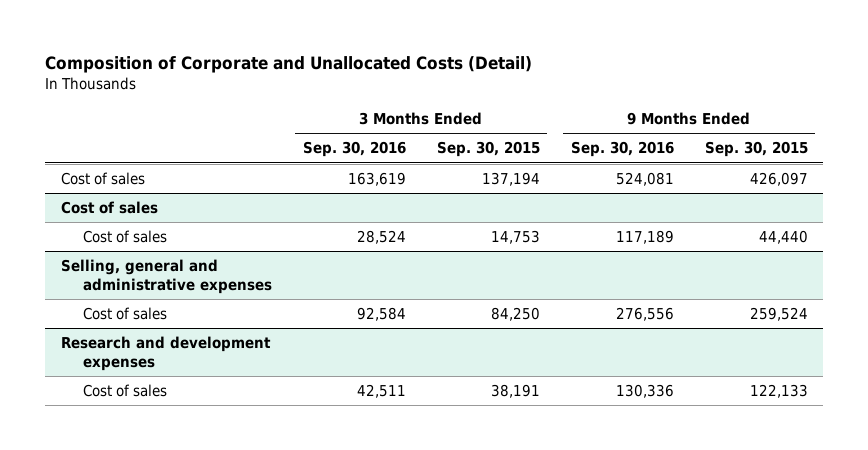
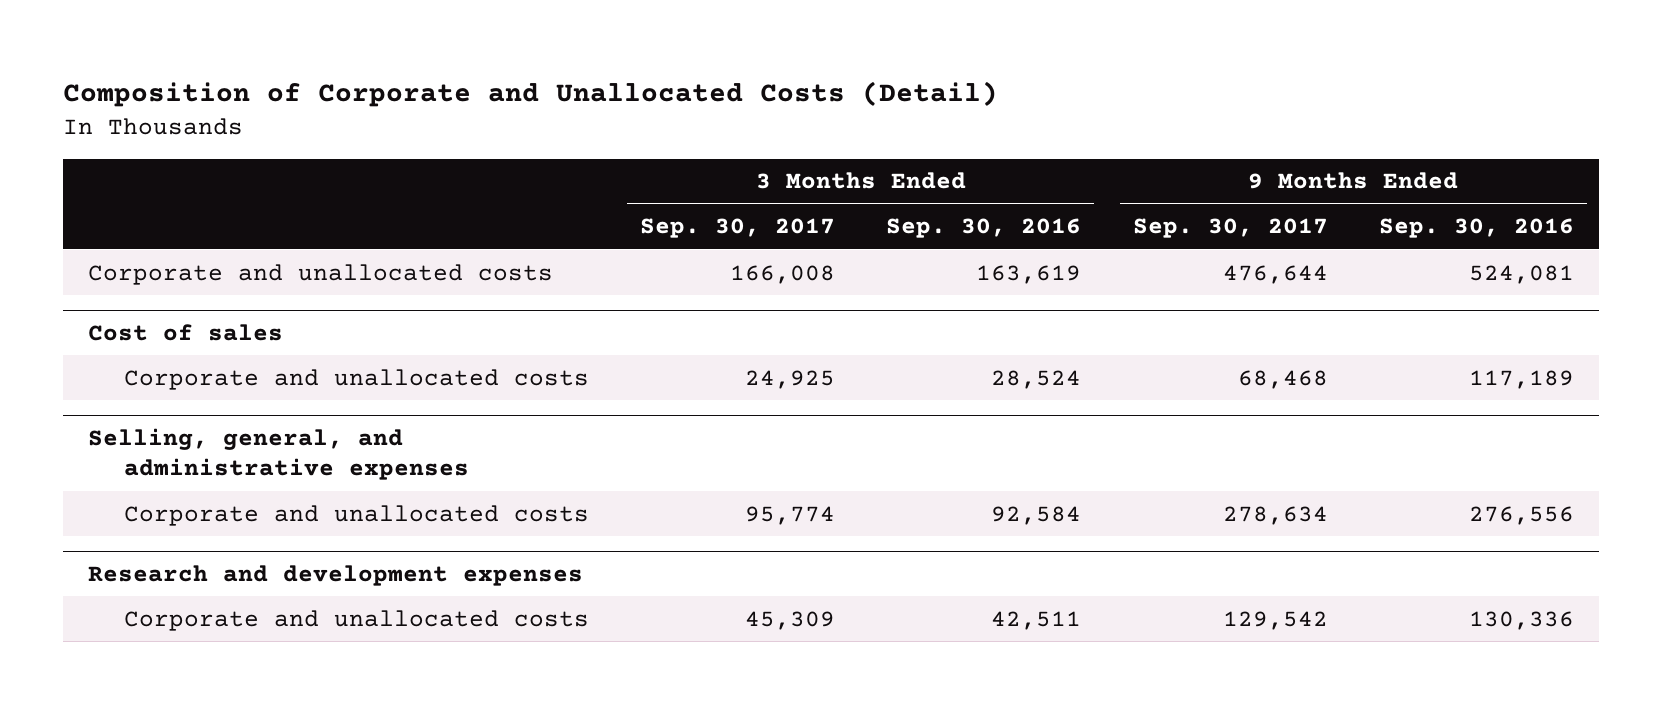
[436,141,540,158] Sep. 30, 2015 -> none
[704,141,808,158] Sep. 30, 2015 -> none
none -> [639,218,835,239] Sep. 30, 2017
none -> [1132,218,1328,239] Sep. 30, 2017
[60,172,145,186] Cost of sales -> [88,263,554,285] Corporate and unallocated costs
[82,230,167,244] Cost of sales -> [123,368,589,390] Corporate and unallocated costs
[60,259,272,295] Selling, general and administrative expenses -> [88,427,469,481] Selling, general, and administrative expenses
[82,307,167,321] Cost of sales -> [123,504,589,526] Corporate and unallocated costs
[82,384,167,398] Cost of sales -> [123,609,589,631] Corporate and unallocated costs

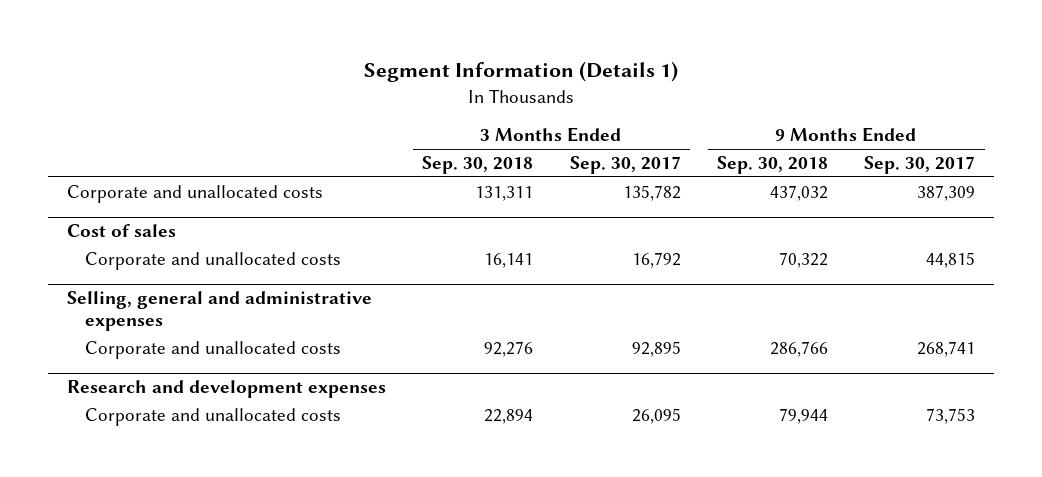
[62,80,998,107] Composition of Corporate and Unallocated Costs (Detail) -> [364,61,679,83] Segment Information (Details 1)
[886,218,1082,239] Sep. 30, 2016 -> none
[1378,218,1574,239] Sep. 30, 2016 -> none
none -> [422,155,534,174] Sep. 30, 2018
none -> [717,155,829,174] Sep. 30, 2018
[729,264,835,284] 166,008 -> [622,184,681,201] 135,782
[1222,264,1328,284] 476,644 -> [917,184,976,201] 387,309
[744,369,835,389] 24,925 -> [631,251,681,268] 16,792
[1237,369,1328,389] 68,468 -> [926,251,976,268] 44,815
[88,427,469,481] Selling, general, and administrative expenses -> [66,290,372,332] Selling, general and administrative expenses
[744,505,835,525] 95,774 -> [631,340,681,357] 92,895
[1222,505,1328,525] 278,634 -> [917,340,976,357] 268,741
[744,610,835,630] 45,309 -> [631,407,681,424] 26,095
[1222,610,1328,630] 129,542 -> [926,407,976,424] 73,753

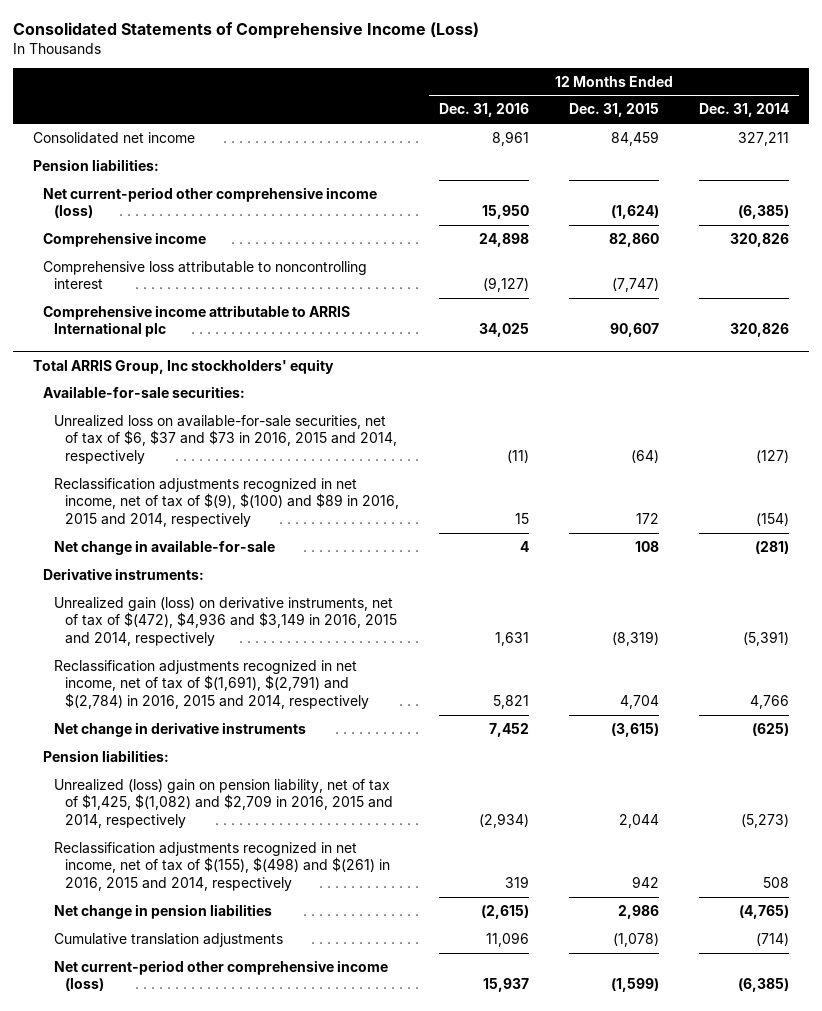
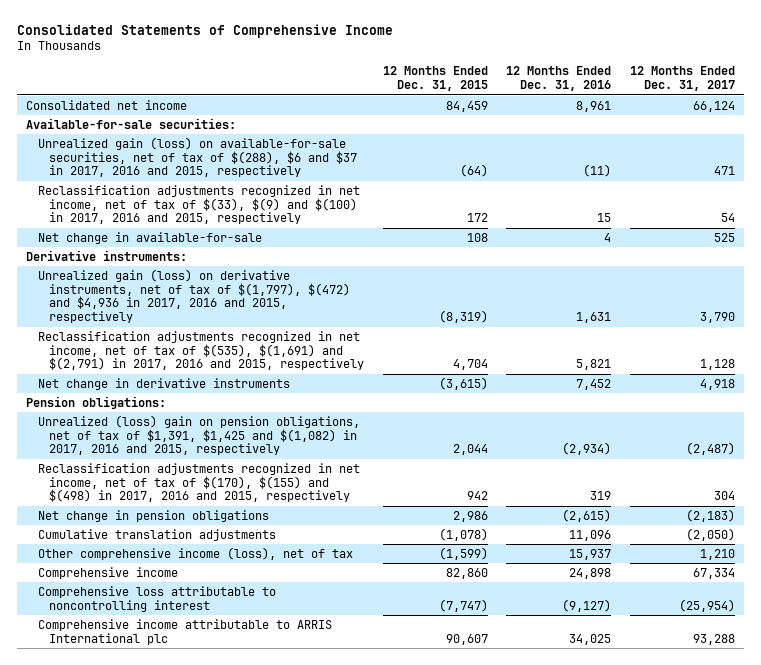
[12,21,479,39] Consolidated Statements of Comprehensive Income (Loss) -> [17,23,394,38] Consolidated Statements of Comprehensive Income
[698,103,789,118] Dec. 31, 2014 -> none
none -> [630,66,736,91] 12 Months Ended Dec. 31, 2017
[32,158,159,171] Pension liabilities: -> none
[43,186,378,219] Net current-period other comprehensive income (loss) -> none
[32,358,334,374] Total ARRIS Group, Inc stockholders' equity -> none
[54,414,397,464] Unrealized loss on available-for-sale securities, net of tax of $6, $37 and $73 in 2016, 2015 and 2014, respectively -> [37,136,358,178] Unrealized gain (loss) on available-for-sale securities, net of tax of $(288), $6 and $37 in 2017, 2016 and 2015, respectively
[54,477,399,527] Reclassification adjustments recognized in net income, net of tax of $(9), $(100) and $89 in 2016, 2015 and 2014, respectively -> [37,184,360,225] Reclassification adjustments recognized in net income, net of tax of $(33), $(9) and $(100) in 2017, 2016 and 2015, respectively
[54,596,397,646] Unrealized gain (loss) on derivative instruments, net of tax of $(472), $4,936 and $3,149 in 2016, 2015 and 2014, respectively -> [37,268,351,324] Unrealized gain (loss) on derivative instruments, net of tax of $(1,797), $(472) and $4,936 in 2017, 2016 and 2015, respectively
[54,659,369,709] Reclassification adjustments recognized in net income, net of tax of $(1,691), $(2,791) and $(2,784) in 2016, 2015 and 2014, respectively -> [37,330,365,371] Reclassification adjustments recognized in net income, net of tax of $(535), $(1,691) and $(2,791) in 2017, 2016 and 2015, respectively
[43,749,170,762] Pension liabilities: -> [26,395,167,409] Pension obligations:
[54,778,393,828] Unrealized (loss) gain on pension liability, net of tax of $1,425, $(1,082) and $2,709 in 2016, 2015 and 2014, respectively -> [37,414,360,456] Unrealized (loss) gain on pension obligations, net of tax of $1,391, $1,425 and $(1,082) in 2017, 2016 and 2015, respectively
[54,841,390,891] Reclassification adjustments recognized in net income, net of tax of $(155), $(498) and $(261) in 2016, 2015 and 2014, respectively -> [37,462,360,503] Reclassification adjustments recognized in net income, net of tax of $(170), $(155) and $(498) in 2017, 2016 and 2015, respectively
[54,903,273,919] Net change in pension liabilities -> [37,509,269,522] Net change in pension obligations
[54,959,389,992] Net current-period other comprehensive income (loss) -> [37,546,353,560] Other comprehensive income (loss), net of tax
[43,231,207,247] Comprehensive income -> [37,566,178,579] Comprehensive income
[43,260,368,290] Comprehensive loss attributable to noncontrolling interest -> [37,585,276,612] Comprehensive loss attributable to noncontrolling interest
[43,304,351,338] Comprehensive income attributable to ARRIS International plc -> [37,618,332,645] Comprehensive income attributable to ARRIS International plc

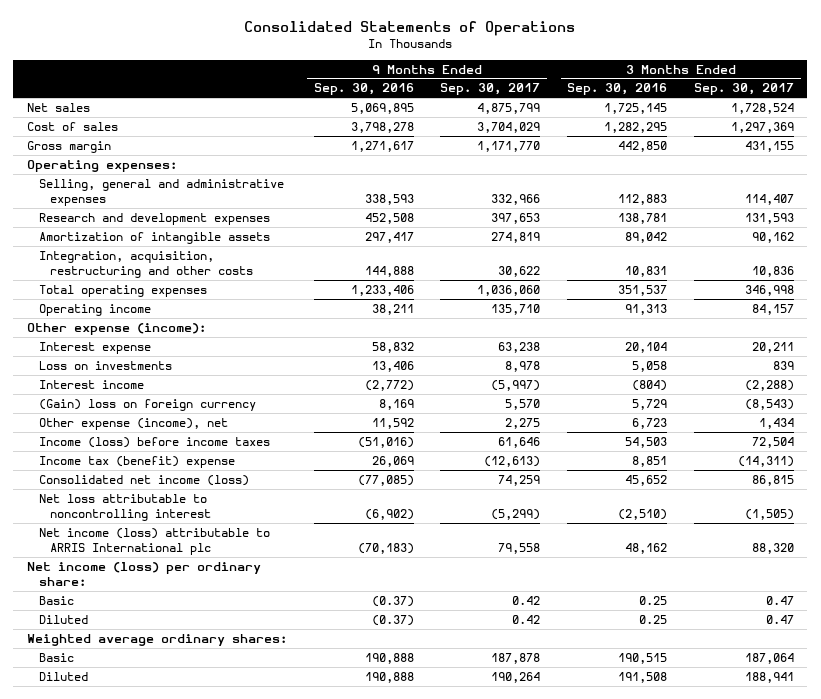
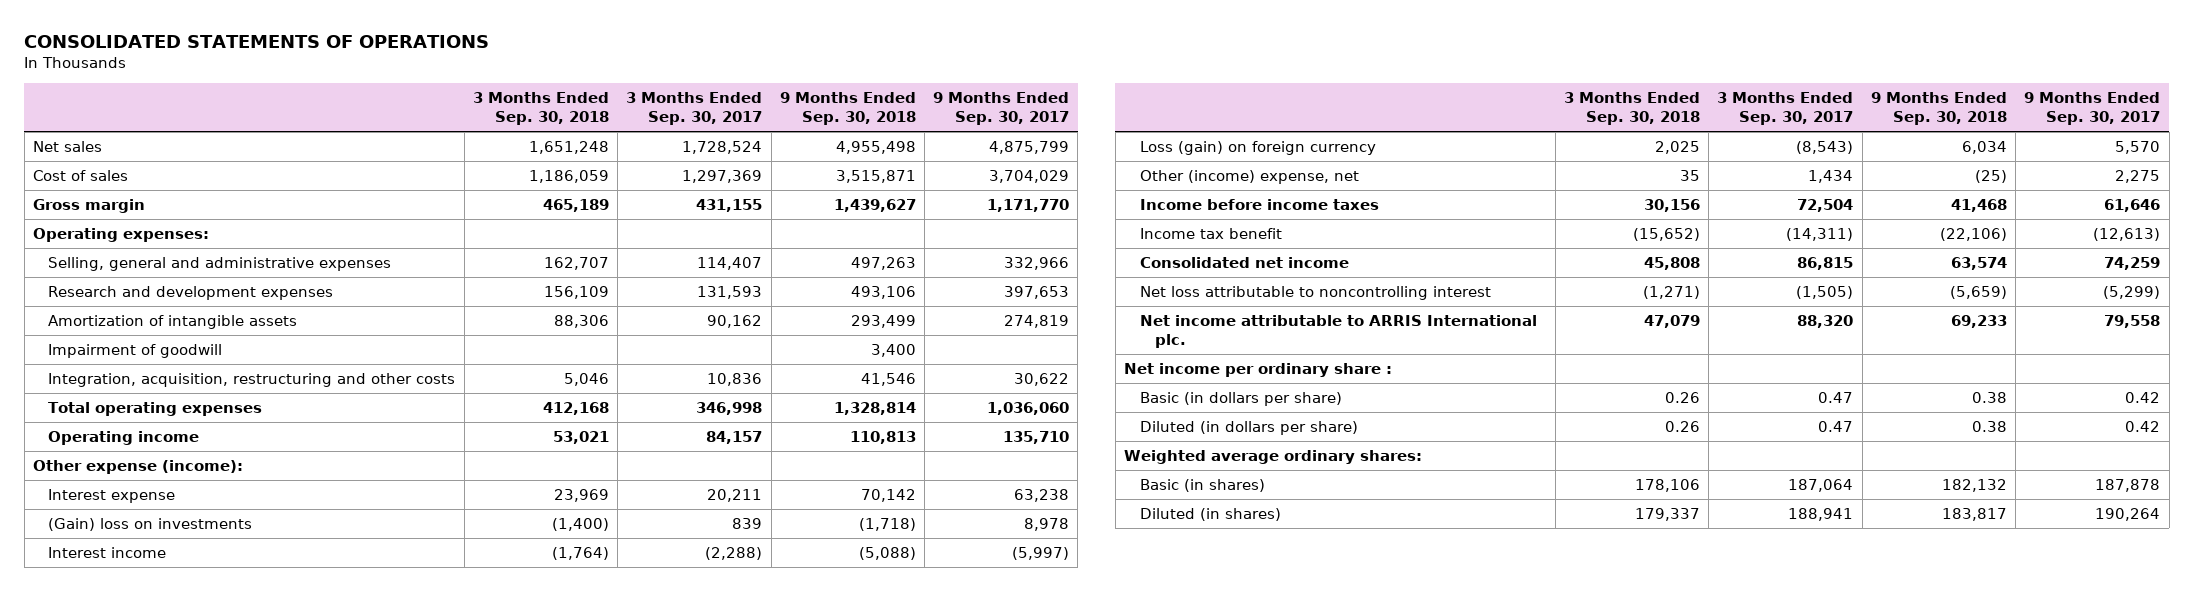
[244,20,576,36] Consolidated Statements of Operations -> [24,34,490,48] CONSOLIDATED STATEMENTS OF OPERATIONS
[313,83,414,96] Sep. 30, 2016 -> none
[567,83,668,96] Sep. 30, 2016 -> none
none -> [472,92,609,126] 3 Months Ended Sep. 30, 2018
none -> [779,92,916,126] 9 Months Ended Sep. 30, 2018
none -> [48,344,223,359] Impairment of goodwill
[38,360,172,370] Loss on investments -> [48,518,253,532] (Gain) loss on investments
[38,398,256,411] (Gain) loss on foreign currency -> [1139,141,1376,156] Loss (gain) on foreign currency
[38,417,228,430] Other expense (income), net -> [1139,170,1359,185] Other (income) expense, net
[38,436,270,448] Income (loss) before income taxes -> [1139,199,1379,211] Income before income taxes
[38,455,235,468] Income tax (benefit) expense -> [1139,228,1282,240] Income tax benefit
[38,474,249,486] Consolidated net income (loss) -> [1139,257,1349,269] Consolidated net income
[38,527,270,555] Net income (loss) attributable to ARRIS International plc -> [1139,315,1537,349] Net income attributable to ARRIS International plc.
[26,561,261,586] Net income (loss) per ordinary share: -> [1124,363,1393,378] Net income per ordinary share :
[38,595,74,605] Basic -> [1139,392,1342,407] Basic (in dollars per share)
[38,614,88,624] Diluted -> [1139,421,1358,436] Diluted (in dollars per share)
[38,652,74,662] Basic -> [1139,479,1265,493] Basic (in shares)
[38,671,88,681] Diluted -> [1139,508,1281,522] Diluted (in shares)

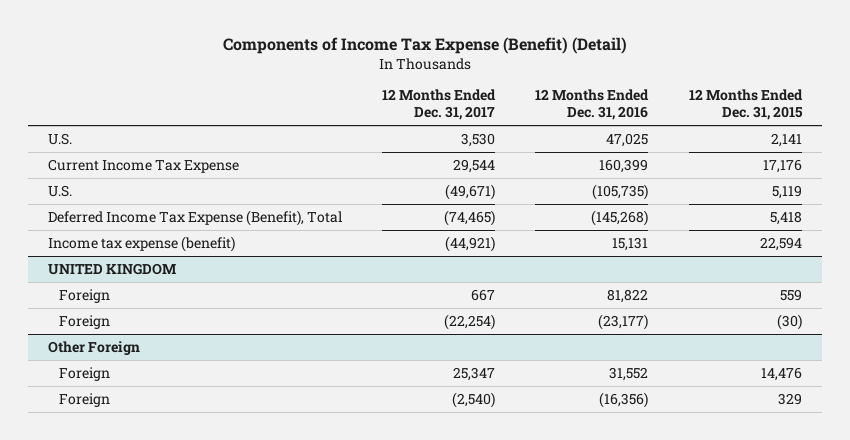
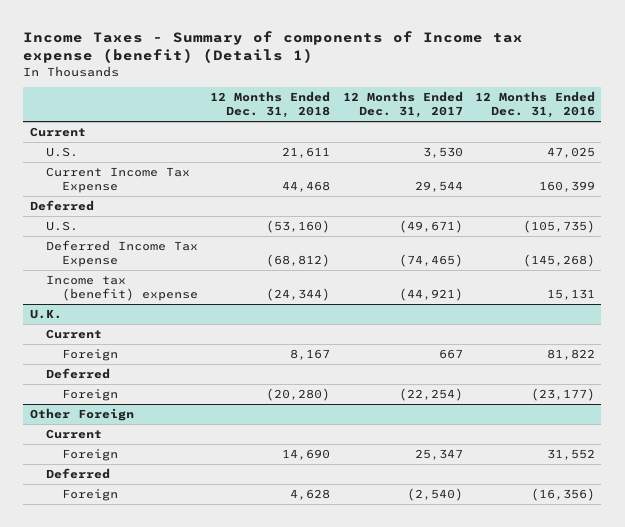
[222,36,627,54] Components of Income Tax Expense (Benefit) (Detail) -> [23,30,524,63] Income Taxes - Summary of components of Income tax expense (benefit) (Details 1)
[688,89,803,121] 12 Months Ended Dec. 31, 2015 -> none
none -> [210,91,331,119] 12 Months Ended Dec. 31, 2018
none -> [29,126,86,137] Current
none -> [29,199,94,211] Deferred
[48,262,177,275] UNITED KINGDOM -> none
[48,209,343,226] Deferred Income Tax Expense (Benefit), Total -> [45,239,198,268] Deferred Income Tax Expense
[48,235,236,252] Income tax expense (benefit) -> [45,274,198,302] Income tax (benefit) expense
none -> [29,308,62,319] U.K.
none -> [45,328,102,339] Current
none -> [45,367,110,379] Deferred
none -> [45,428,102,439] Current
none -> [45,467,110,479] Deferred

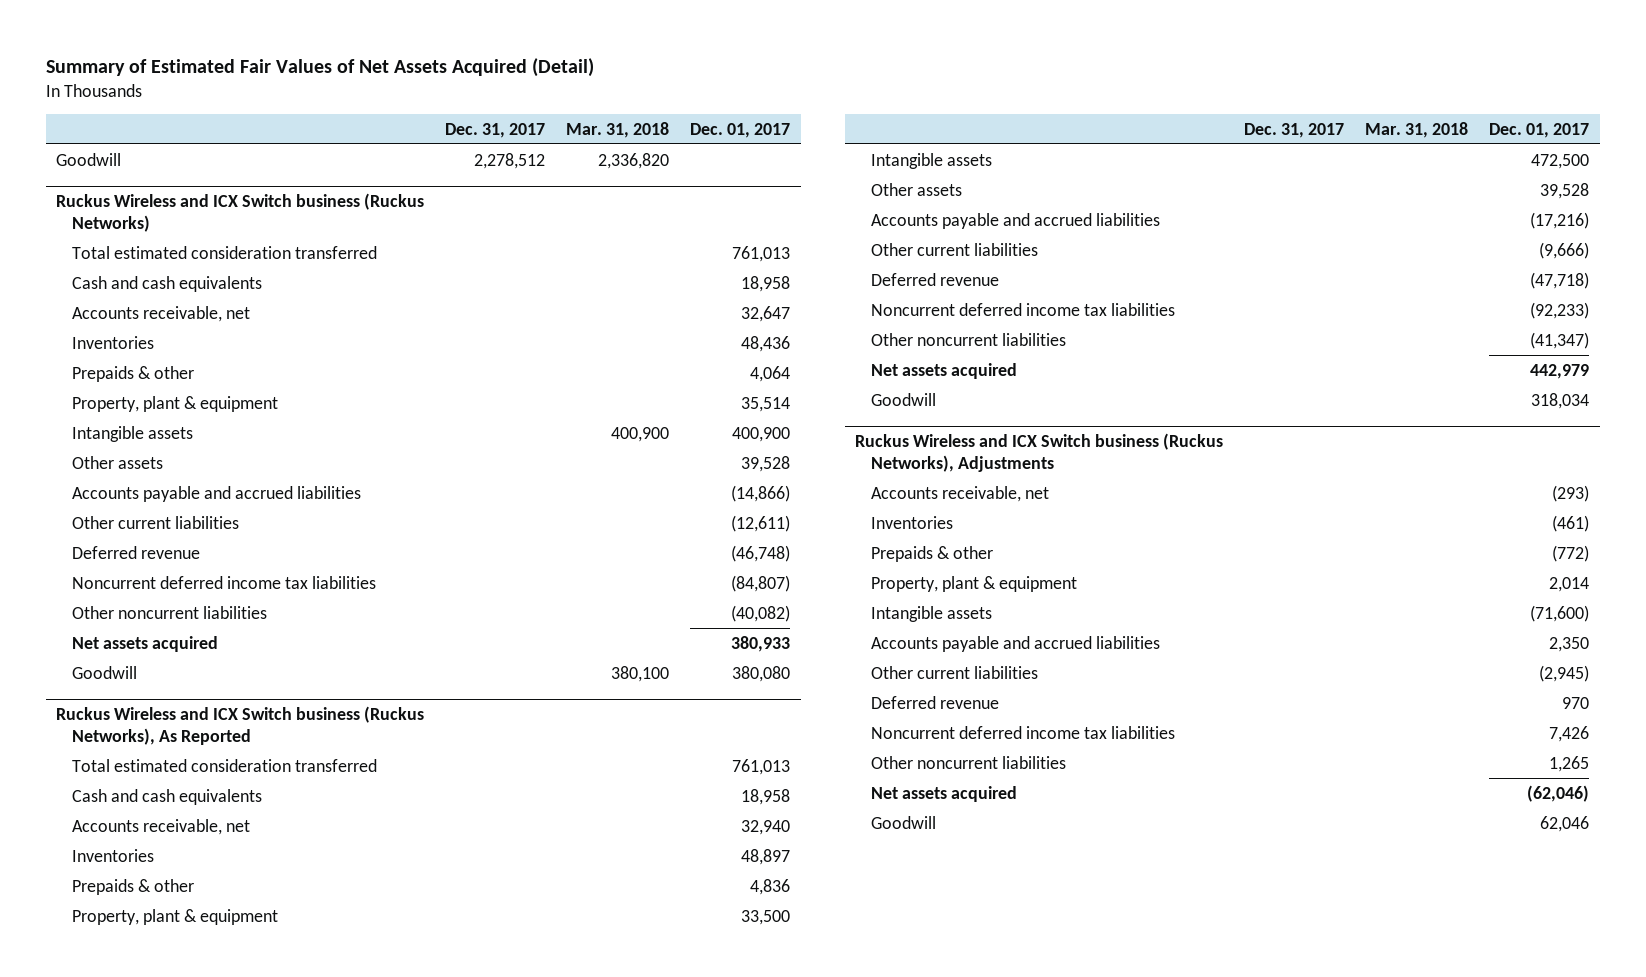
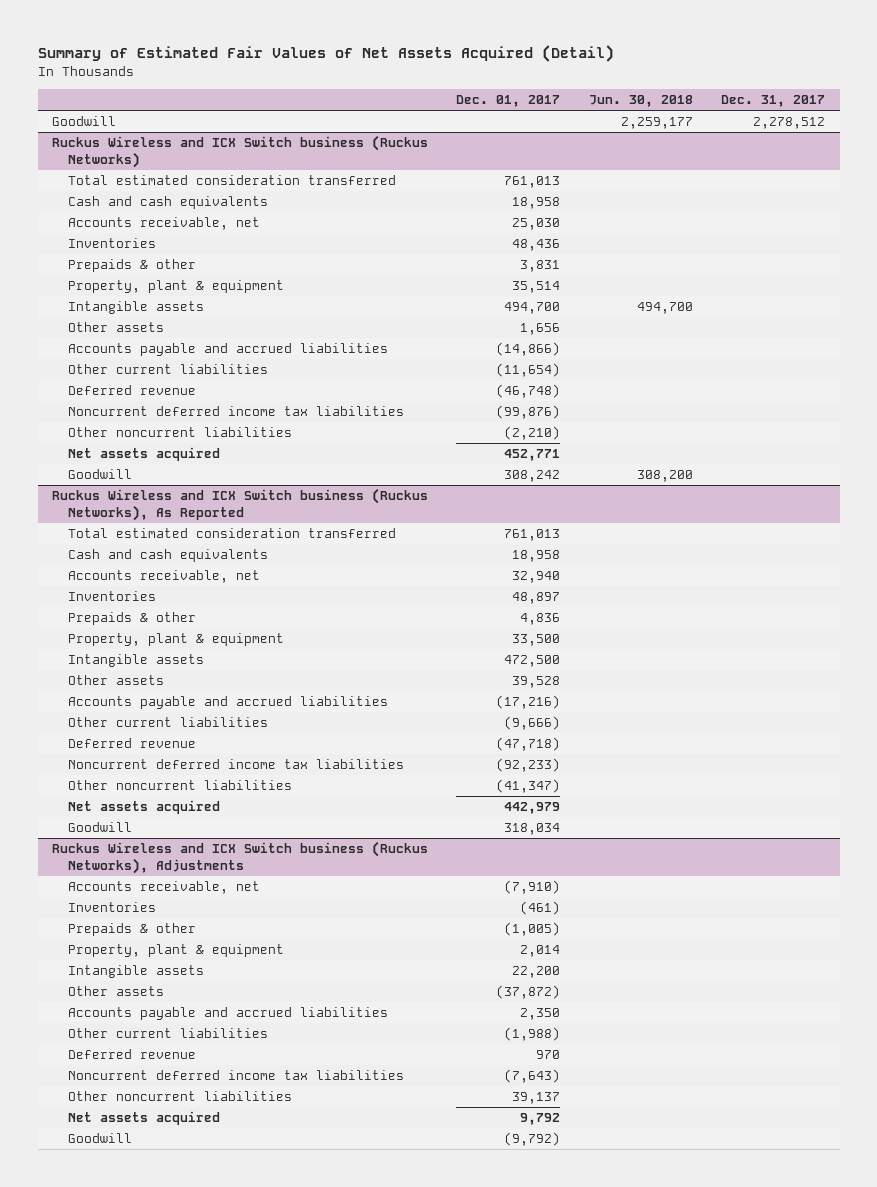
[566,121,670,138] Mar. 31, 2018 -> none
none -> [588,94,693,107] Jun. 30, 2018
[741,305,791,322] 32,647 -> [512,218,561,231] 25,030
[750,365,791,382] 4,064 -> [520,260,561,273] 3,831
[732,426,791,442] 400,900 -> [504,302,561,315] 494,700
[741,455,791,472] 39,528 -> [520,323,561,336] 1,656
[731,514,791,532] (12,611) -> [496,363,561,378] (11,654)
[731,574,791,592] (84,807) -> [496,405,561,420] (99,876)
[731,604,791,622] (40,082) -> [504,426,561,441] (2,210)
[731,635,791,652] 380,933 -> [504,449,561,462] 452,771
[732,665,791,682] 380,080 -> [504,470,561,483] 308,242
[1552,484,1590,502] (293) -> [504,880,561,895] (7,910)
[1552,544,1590,562] (772) -> [504,922,561,937] (1,005)
[1530,604,1590,622] (71,600) -> [512,966,561,979] 22,200
none -> [68,986,165,997] Other assets
[1539,664,1590,682] (2,945) -> [504,1027,561,1042] (1,988)
[1549,725,1590,742] 7,426 -> [504,1069,561,1084] (7,643)
[1549,755,1590,772] 1,265 -> [512,1092,561,1105] 39,137
[1527,784,1590,802] (62,046) -> [520,1113,561,1126] 9,792
[1540,815,1590,832] 62,046 -> [504,1132,561,1147] (9,792)

